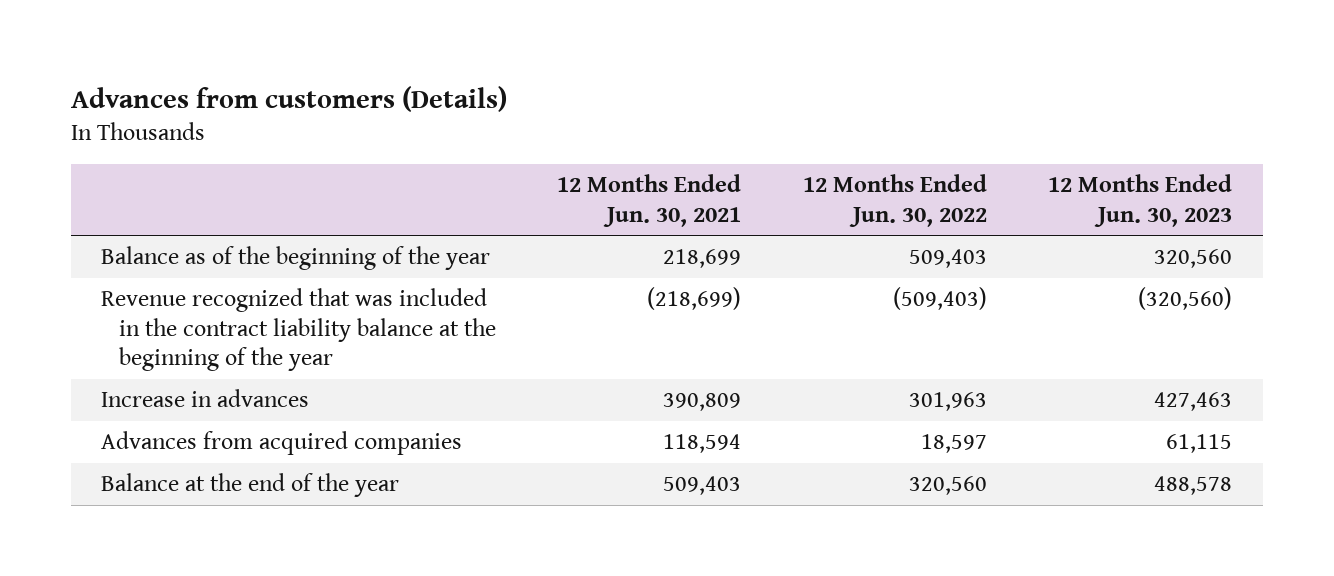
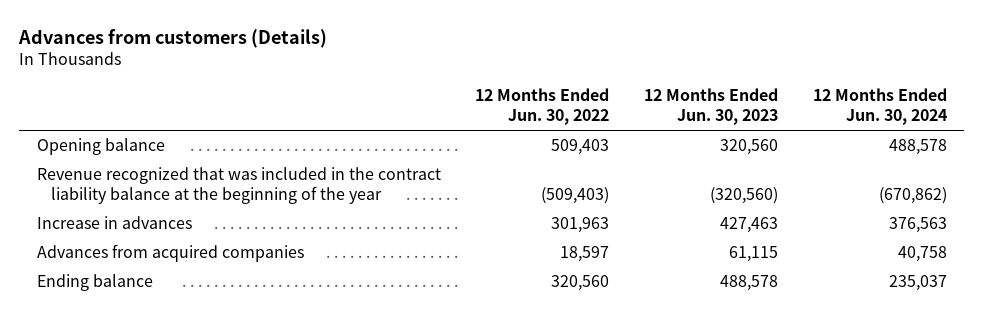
[557,174,742,227] 12 Months Ended Jun. 30, 2021 -> none
none -> [812,88,947,126] 12 Months Ended Jun. 30, 2024
[101,246,491,271] Balance as of the beginning of the year -> [36,138,165,156] Opening balance
[101,473,400,498] Balance at the end of the year -> [36,274,153,292] Ending balance

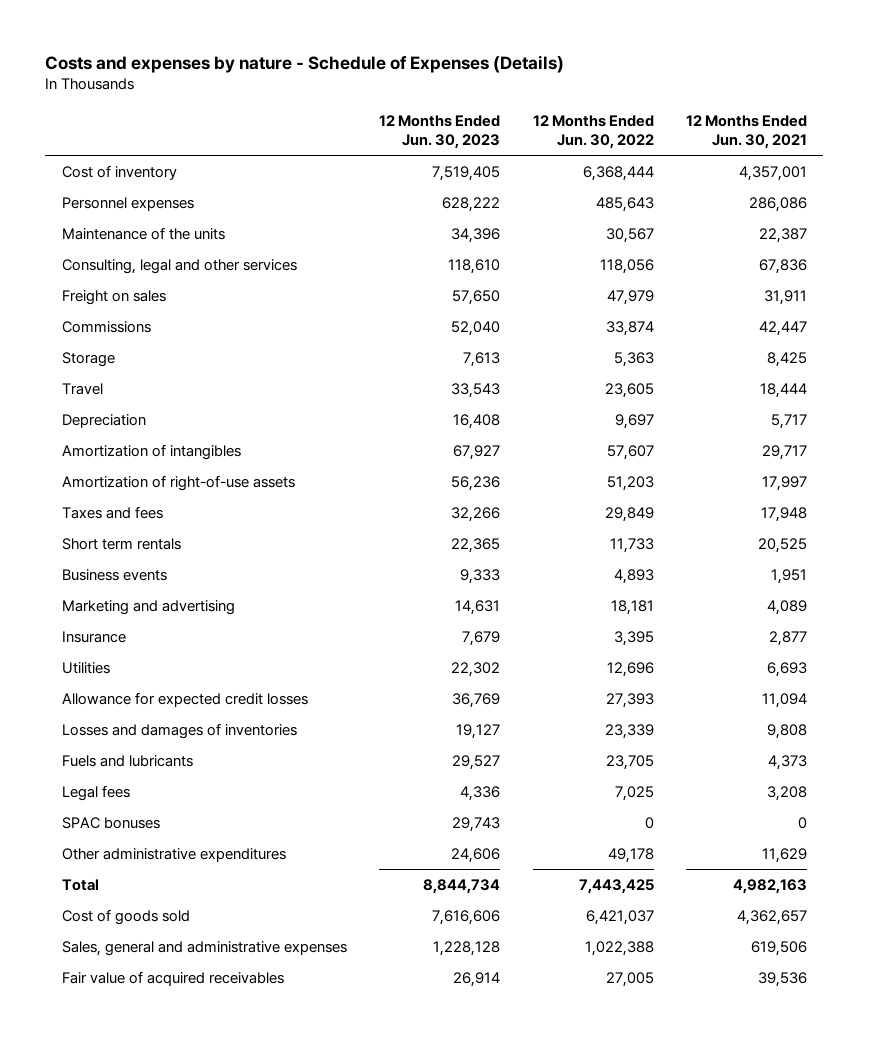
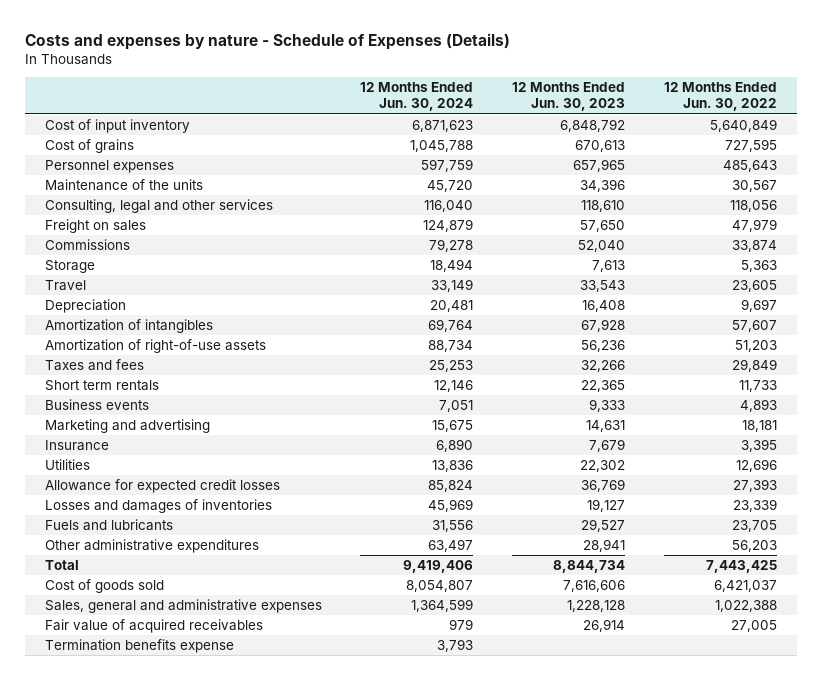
[686,114,808,149] 12 Months Ended Jun. 30, 2021 -> none
none -> [360,82,474,112] 12 Months Ended Jun. 30, 2024
[61,164,177,180] Cost of inventory -> [44,118,190,133] Cost of input inventory
[432,165,501,181] 7,519,405 -> [560,118,626,132] 6,848,792
[582,165,654,181] 6,368,444 -> [710,118,778,132] 5,640,849
none -> [44,138,134,153] Cost of grains
[442,196,501,212] 628,222 -> [573,158,626,172] 657,965
[453,444,501,460] 67,927 -> [581,318,626,332] 67,928
[61,784,130,801] Legal fees -> none
[61,816,160,829] SPAC bonuses -> none
[451,847,501,863] 24,606 -> [583,538,626,552] 28,941
[607,847,654,863] 49,178 -> [732,539,778,552] 56,203
none -> [44,638,234,653] Termination benefits expense

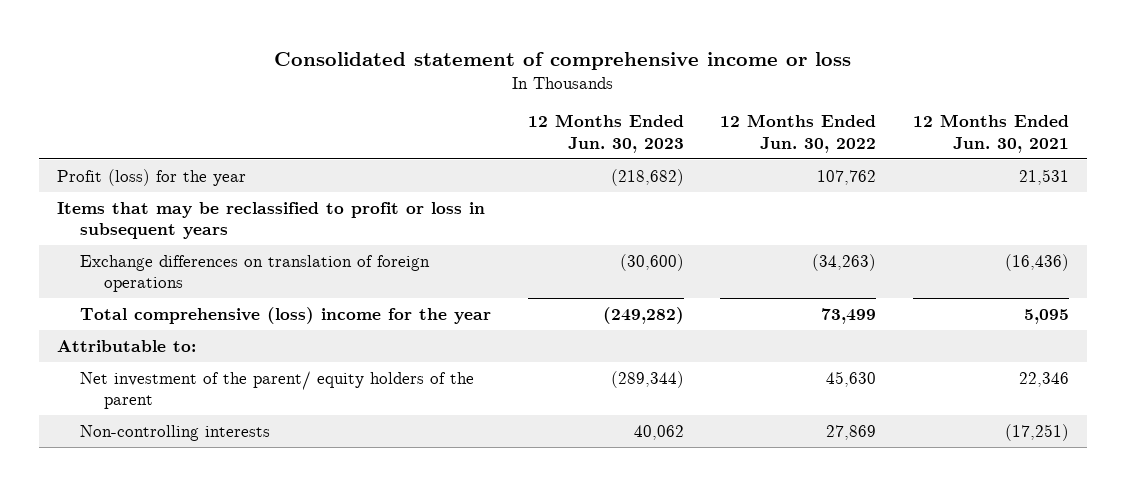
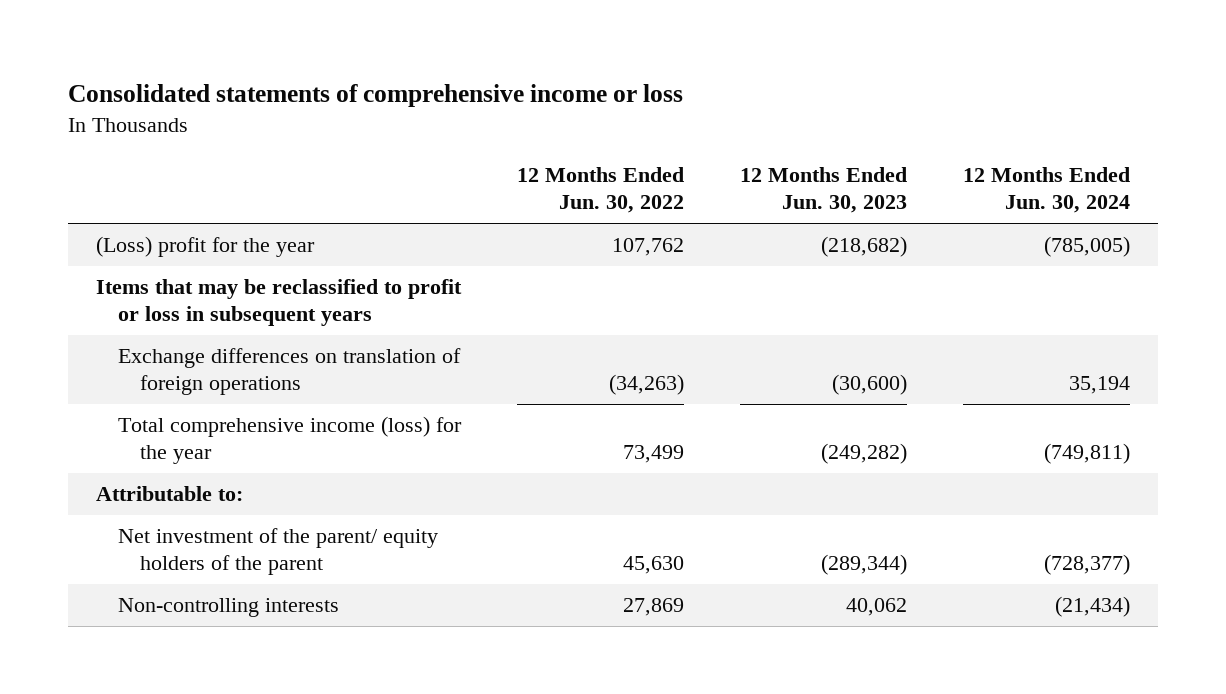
[274,51,852,70] Consolidated statement of comprehensive income or loss -> [67,84,683,108] Consolidated statements of comprehensive income or loss
[912,114,1069,153] 12 Months Ended Jun. 30, 2021 -> none
none -> [962,166,1130,214] 12 Months Ended Jun. 30, 2024
[57,168,247,186] Profit (loss) for the year -> [95,236,315,258] (Loss) profit for the year
[80,306,492,324] Total comprehensive (loss) income for the year -> [117,416,462,465] Total comprehensive income (loss) for the year

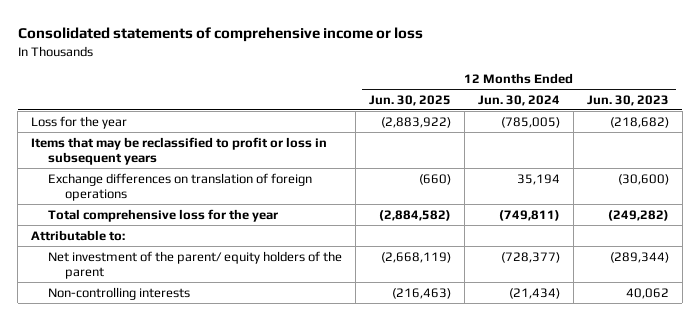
[516,166,684,214] 12 Months Ended Jun. 30, 2022 -> none
none -> [369,94,452,106] Jun. 30, 2025
[95,236,315,258] (Loss) profit for the year -> [31,115,128,129] Loss for the year
[117,416,462,465] Total comprehensive income (loss) for the year -> [48,208,279,222] Total comprehensive loss for the year

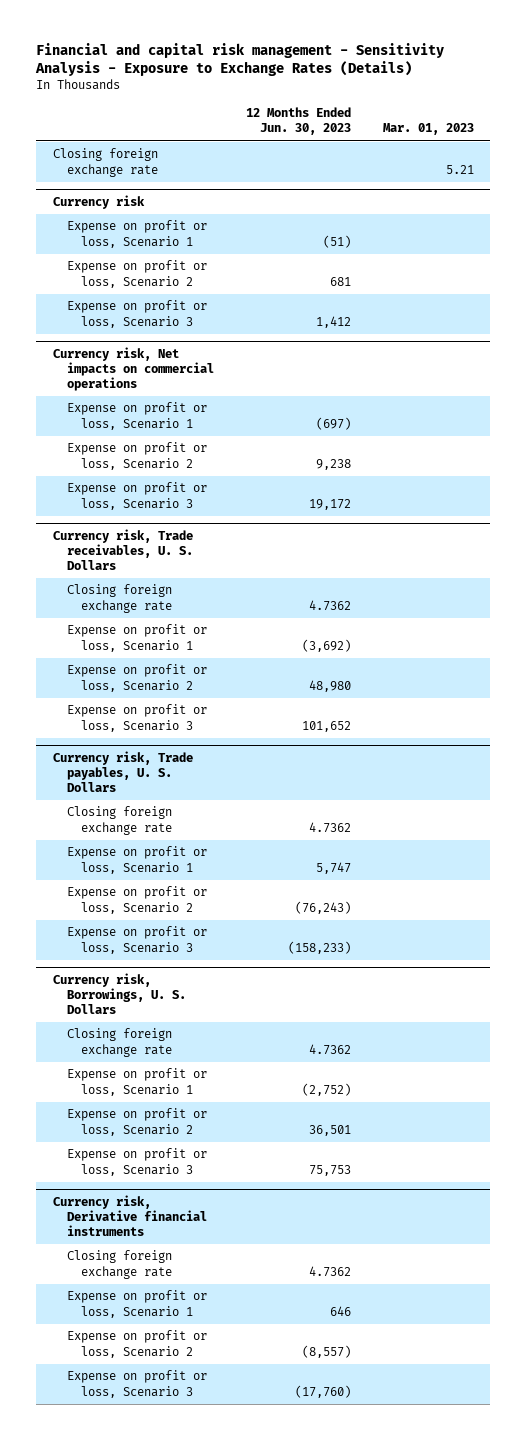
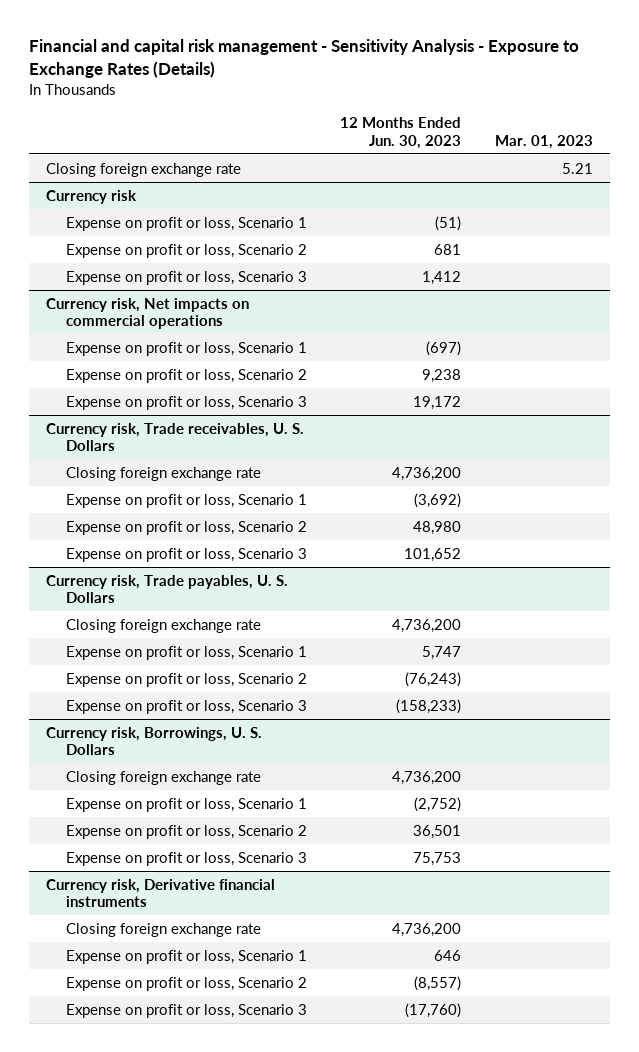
[308,599,351,611] 4.7362 -> [392,466,462,481] 4,736,200
[308,821,351,833] 4.7362 -> [392,618,462,633] 4,736,200
[308,1043,351,1055] 4.7362 -> [392,770,462,785] 4,736,200
[308,1265,351,1277] 4.7362 -> [392,922,462,937] 4,736,200

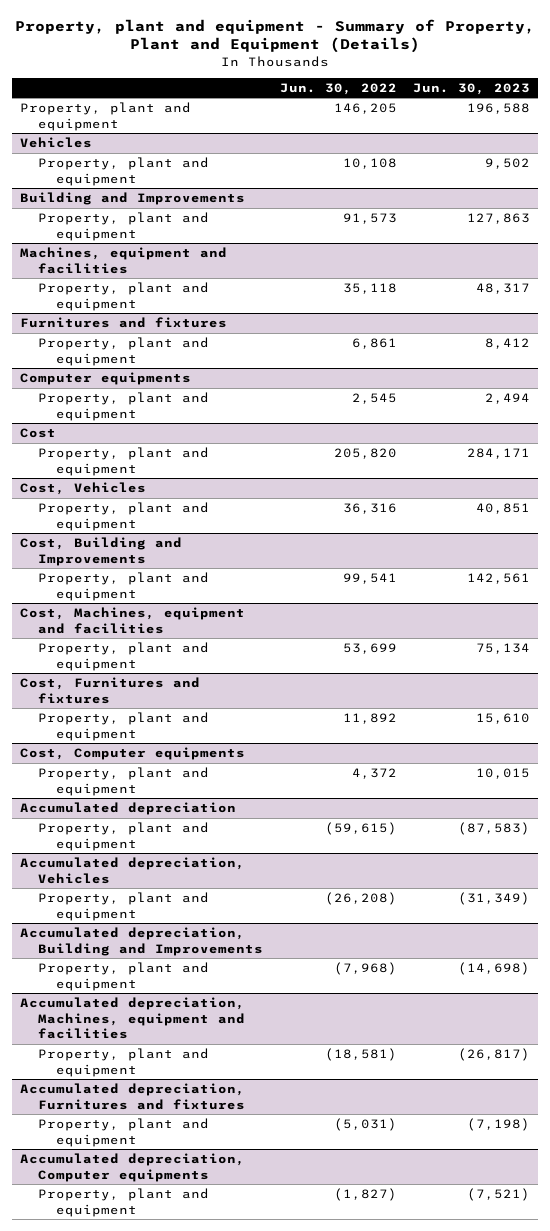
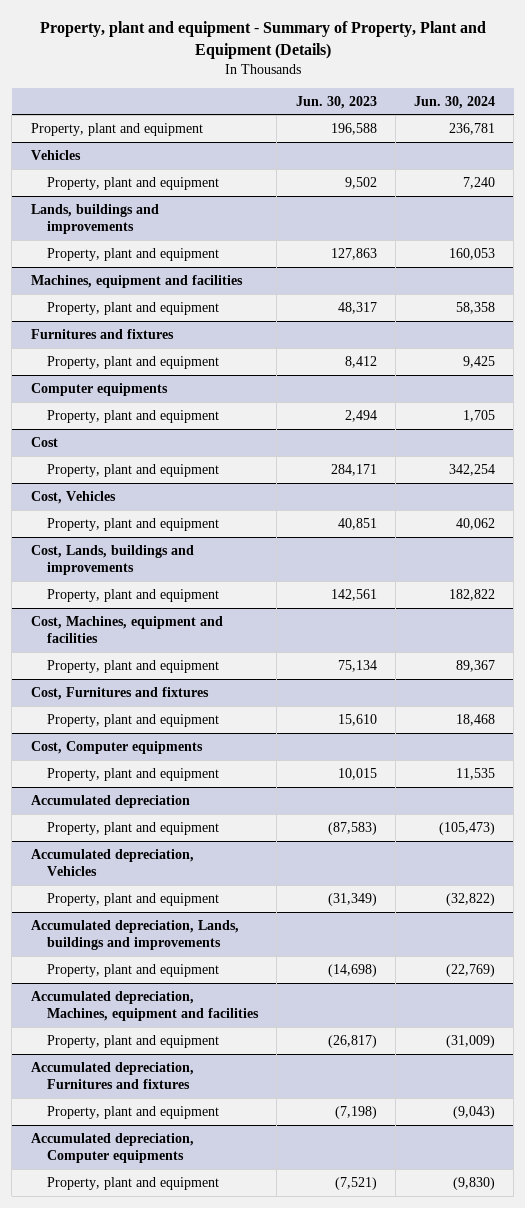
[279,82,397,95] Jun. 30, 2022 -> none
none -> [413,95,495,109] Jun. 30, 2024
[20,192,246,206] Building and Improvements -> [30,203,159,235] Lands, buildings and improvements
[20,537,183,566] Cost, Building and Improvements -> [30,544,194,576] Cost, Lands, buildings and improvements
[20,927,264,956] Accumulated depreciation, Building and Improvements -> [30,919,239,951] Accumulated depreciation, Lands, buildings and improvements

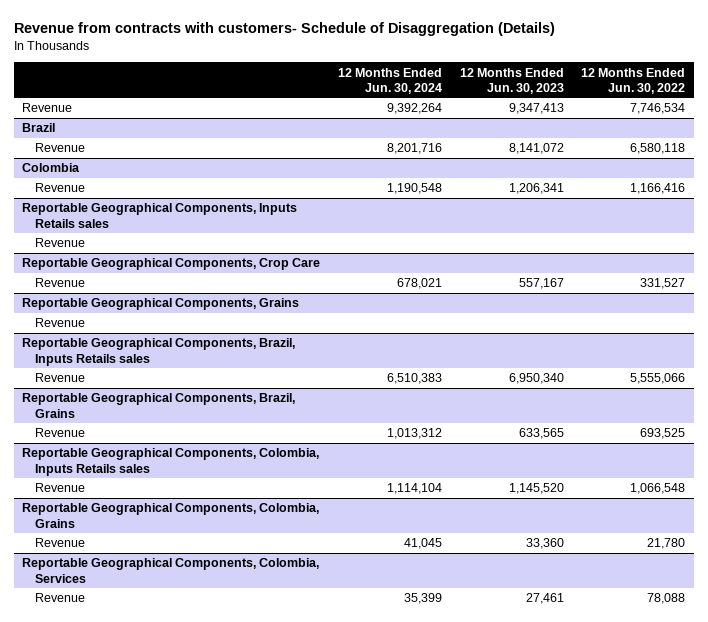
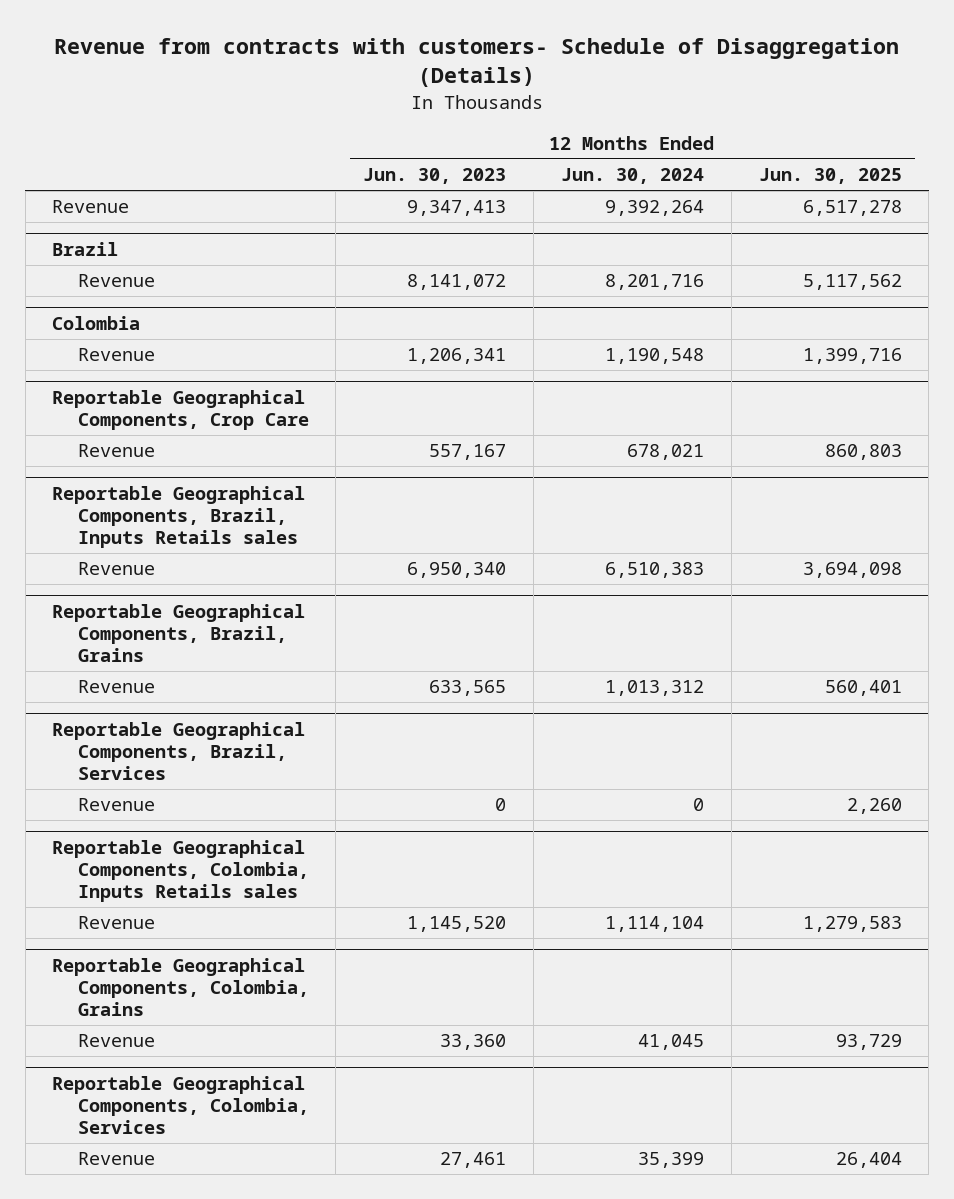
[581,67,686,94] 12 Months Ended Jun. 30, 2022 -> none
none -> [758,168,902,185] Jun. 30, 2025
[22,203,298,228] Reportable Geographical Components, Inputs Retails sales -> none
[34,238,85,248] Revenue -> none
[22,298,300,311] Reportable Geographical Components, Grains -> none
[34,318,85,328] Revenue -> none
none -> [52,721,306,780] Reportable Geographical Components, Brazil, Services
none -> [77,798,155,812] Revenue

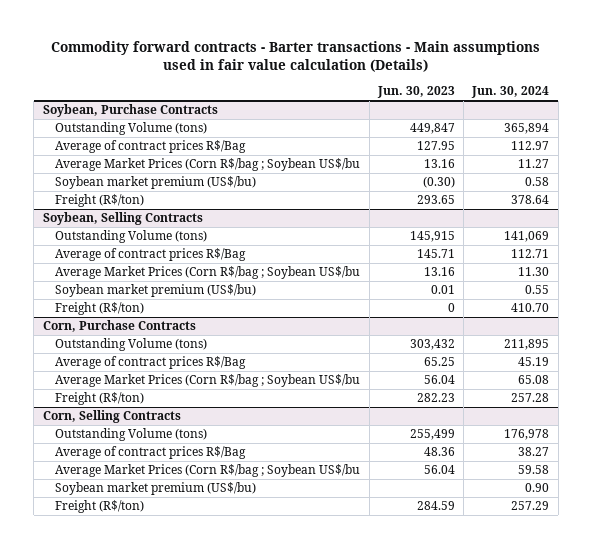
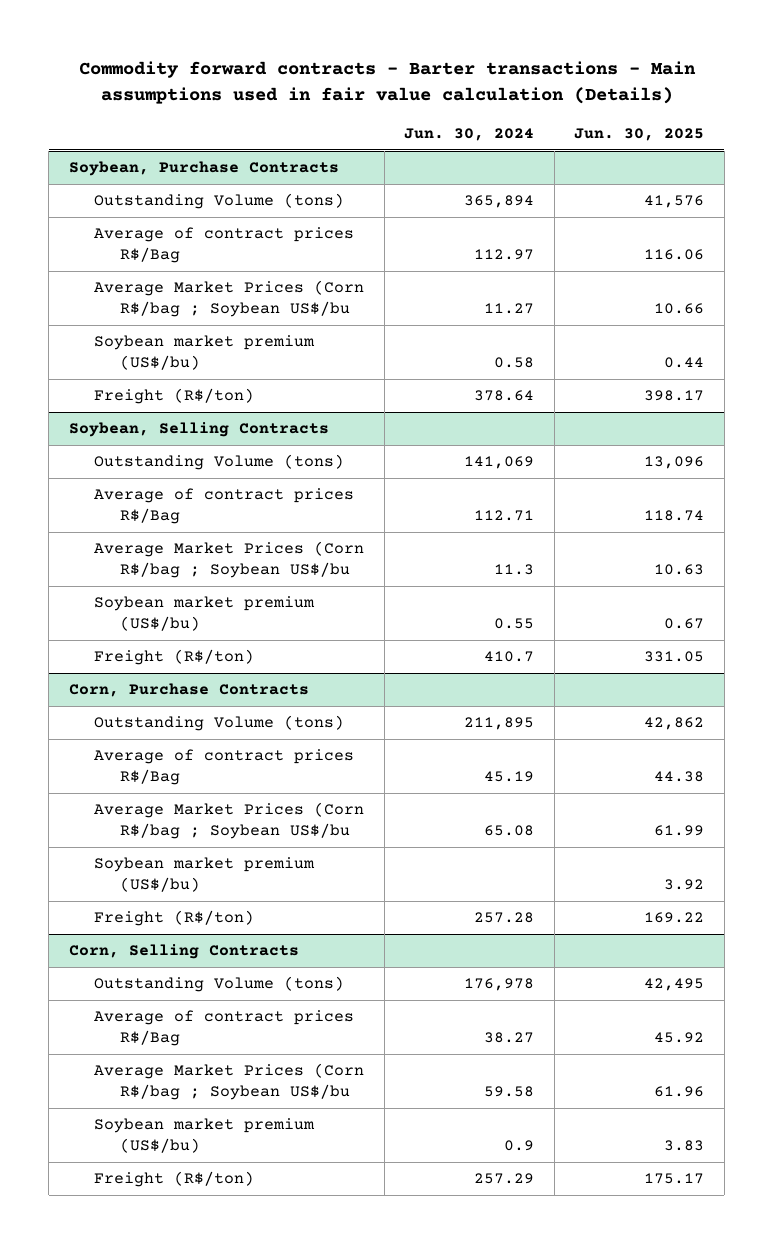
[376,86,455,99] Jun. 30, 2023 -> none
none -> [574,127,705,141] Jun. 30, 2025
[518,267,550,277] 11.30 -> [494,563,535,575] 11.3
[511,303,550,313] 410.70 -> [484,651,535,663] 410.7
none -> [94,857,316,892] Soybean market premium (US$/bu)
[525,483,550,493] 0.90 -> [504,1139,535,1151] 0.9

